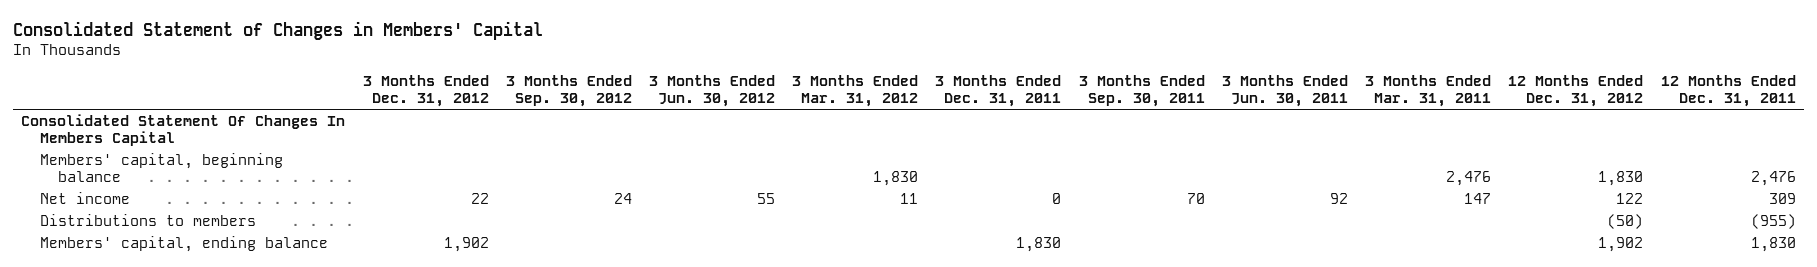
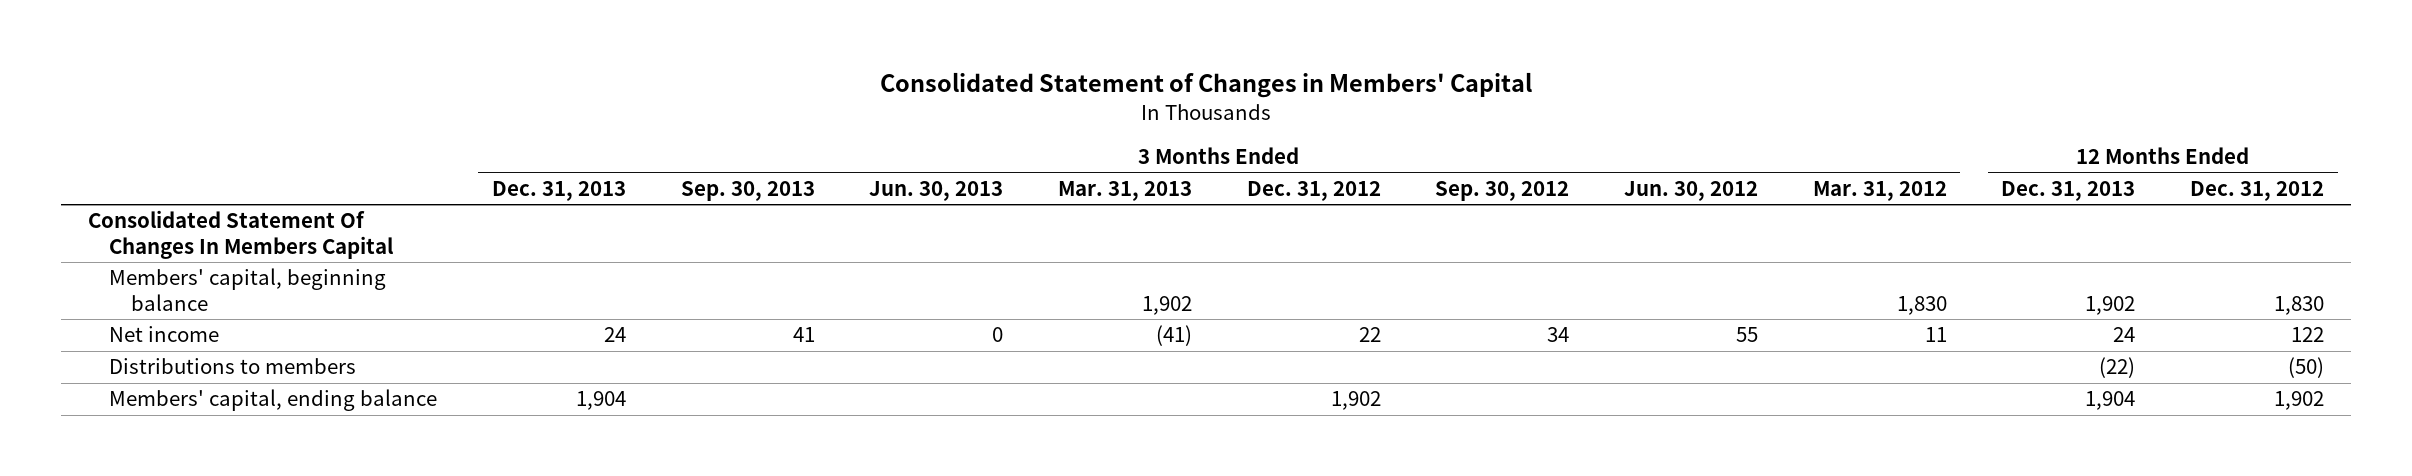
[935,75,1062,108] 3 Months Ended Dec. 31, 2011 -> none
[1078,75,1205,108] 3 Months Ended Sep. 30, 2011 -> none
[1221,75,1348,108] 3 Months Ended Jun. 30, 2011 -> none
[1365,75,1492,108] 3 Months Ended Mar. 31, 2011 -> none
[1660,75,1796,108] 12 Months Ended Dec. 31, 2011 -> none
none -> [491,181,626,202] Dec. 31, 2013
none -> [680,181,815,202] Sep. 30, 2013
none -> [869,181,1004,202] Jun. 30, 2013
none -> [1057,181,1192,202] Mar. 31, 2013
none -> [2001,181,2136,202] Dec. 31, 2013
[613,193,632,205] 24 -> [1547,327,1570,343] 34

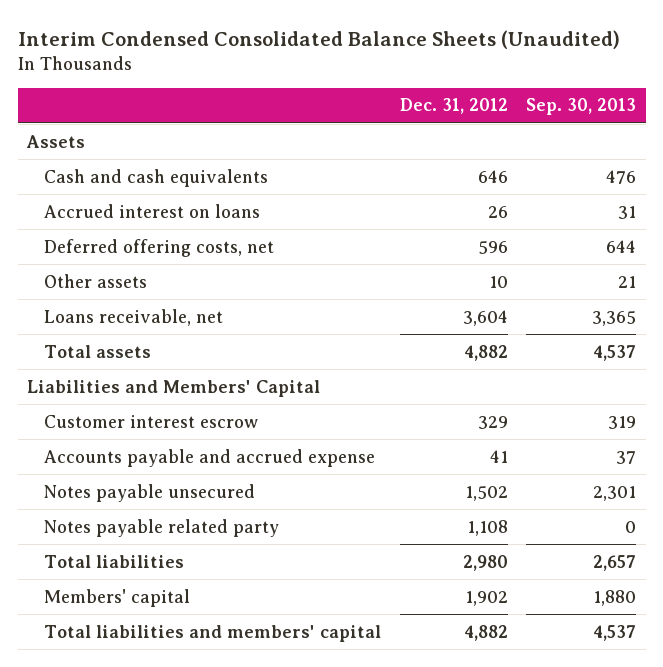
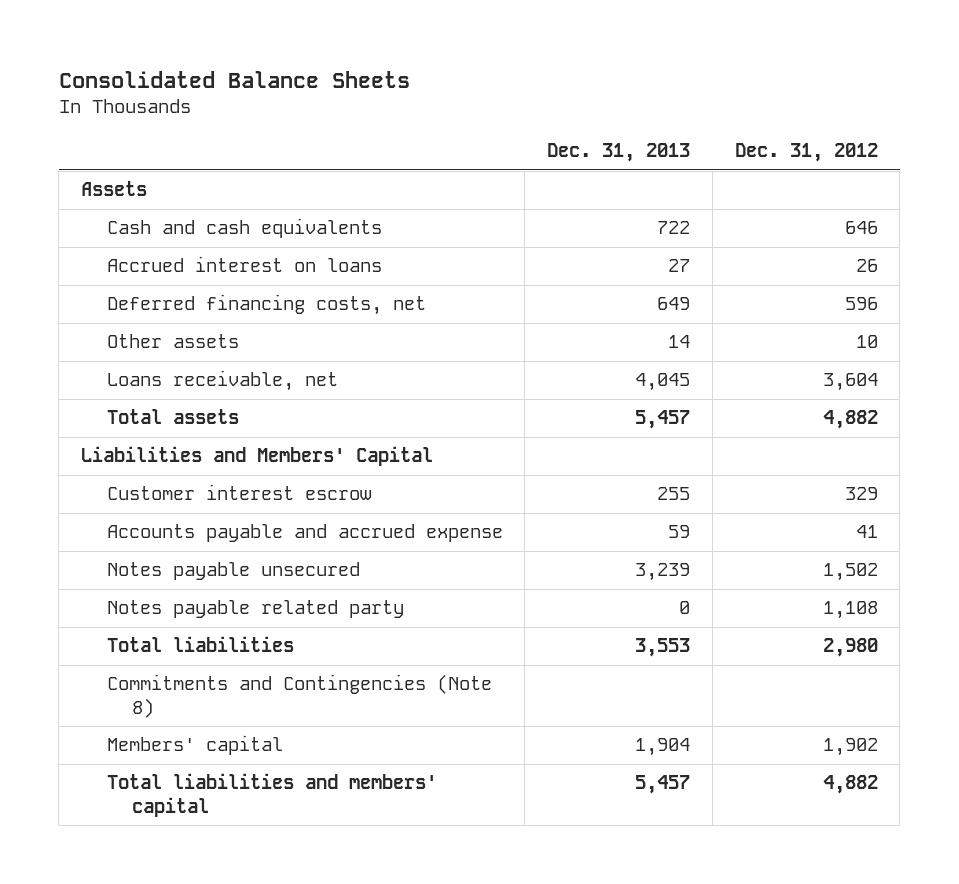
[17,29,620,49] Interim Condensed Consolidated Balance Sheets (Unaudited) -> [58,70,410,88] Consolidated Balance Sheets
[526,98,637,116] Sep. 30, 2013 -> none
none -> [547,143,691,163] Dec. 31, 2013
[44,238,275,257] Deferred offering costs, net -> [106,294,426,316] Deferred financing costs, net
none -> [106,674,492,719] Commitments and Contingencies (Note 8)

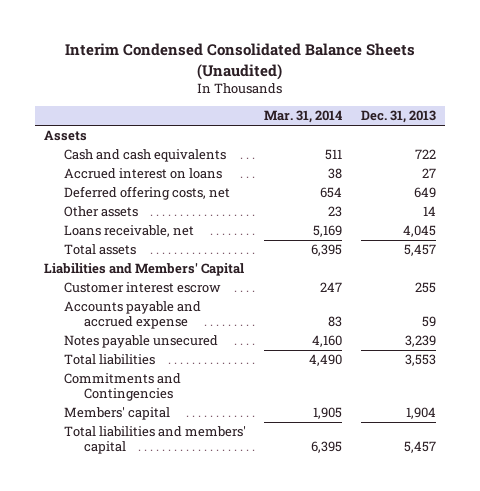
[58,70,410,88] Consolidated Balance Sheets -> [64,43,415,80] Interim Condensed Consolidated Balance Sheets (Unaudited)
[734,143,878,163] Dec. 31, 2012 -> none
none -> [264,110,343,124] Mar. 31, 2014
[106,294,426,316] Deferred financing costs, net -> [64,186,231,201] Deferred offering costs, net
[106,600,404,619] Notes payable related party -> none
[106,674,492,719] Commitments and Contingencies (Note 8) -> [64,373,182,402] Commitments and Contingencies

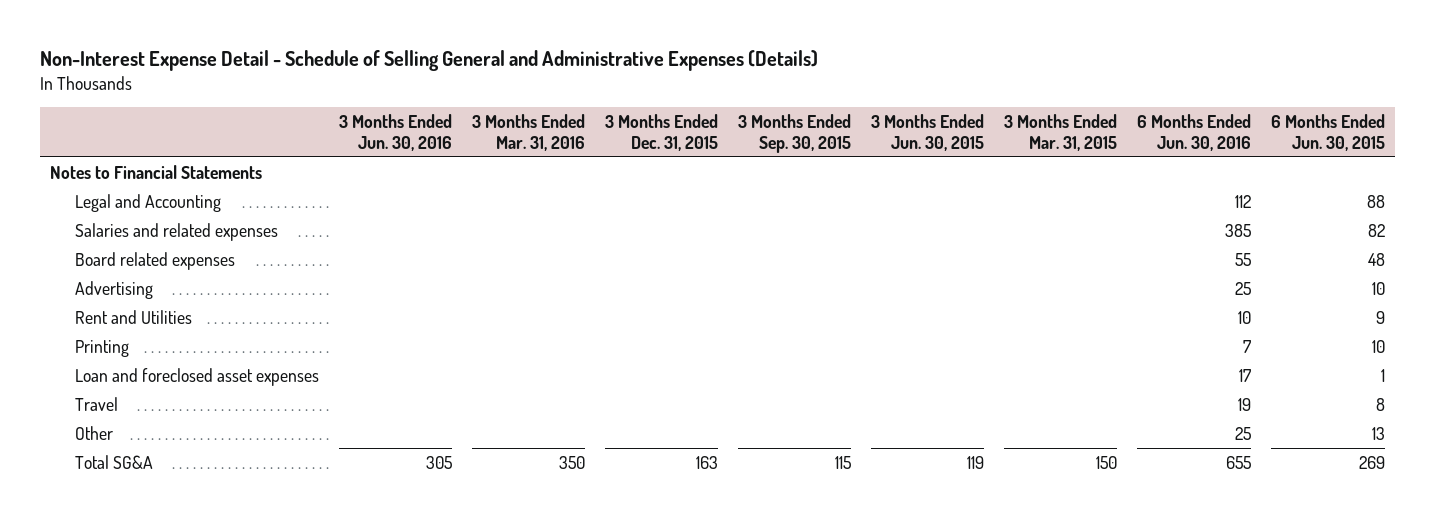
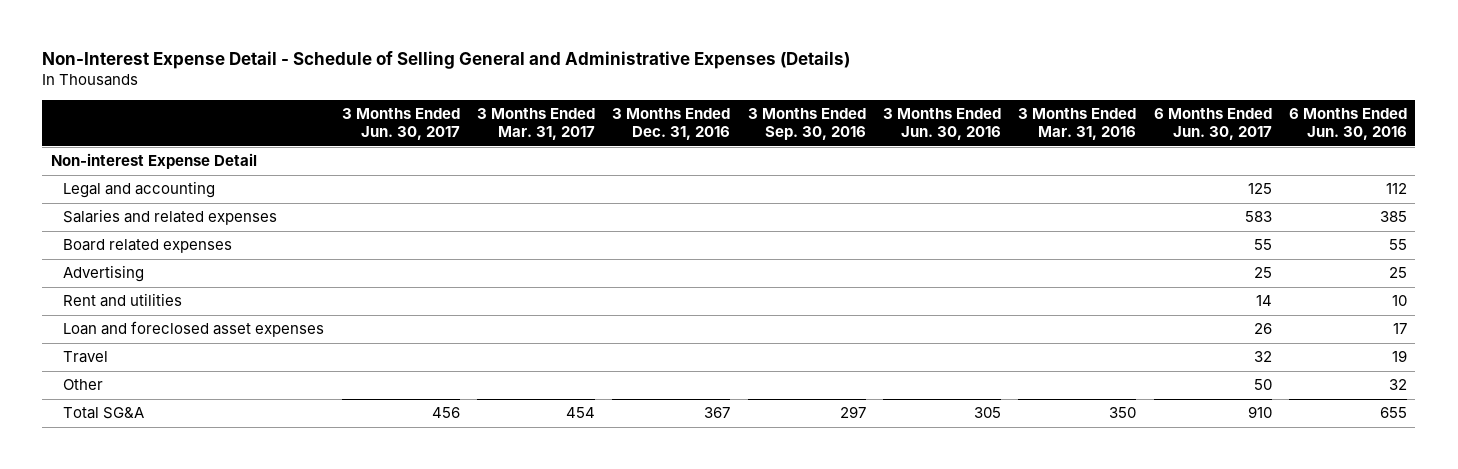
[605,113,719,151] 3 Months Ended Dec. 31, 2015 -> none
[738,113,852,153] 3 Months Ended Sep. 30, 2015 -> none
[871,113,985,151] 3 Months Ended Jun. 30, 2015 -> none
[1004,113,1118,151] 3 Months Ended Mar. 31, 2015 -> none
[1271,113,1386,151] 6 Months Ended Jun. 30, 2015 -> none
none -> [341,108,460,141] 3 Months Ended Jun. 30, 2017
none -> [477,108,596,141] 3 Months Ended Mar. 31, 2017
none -> [612,108,731,141] 3 Months Ended Dec. 31, 2016
none -> [747,108,866,141] 3 Months Ended Sep. 30, 2016
none -> [1153,108,1272,141] 6 Months Ended Jun. 30, 2017
[49,164,262,179] Notes to Financial Statements -> none
none -> [50,153,257,170] Non-interest Expense Detail
[75,193,222,212] Legal and Accounting -> [63,181,216,199] Legal and accounting
[75,339,130,357] Printing -> none
[75,309,193,324] Rent and Utilities -> [63,293,183,308] Rent and utilities
[1235,426,1252,440] 25 -> [1388,379,1407,391] 32

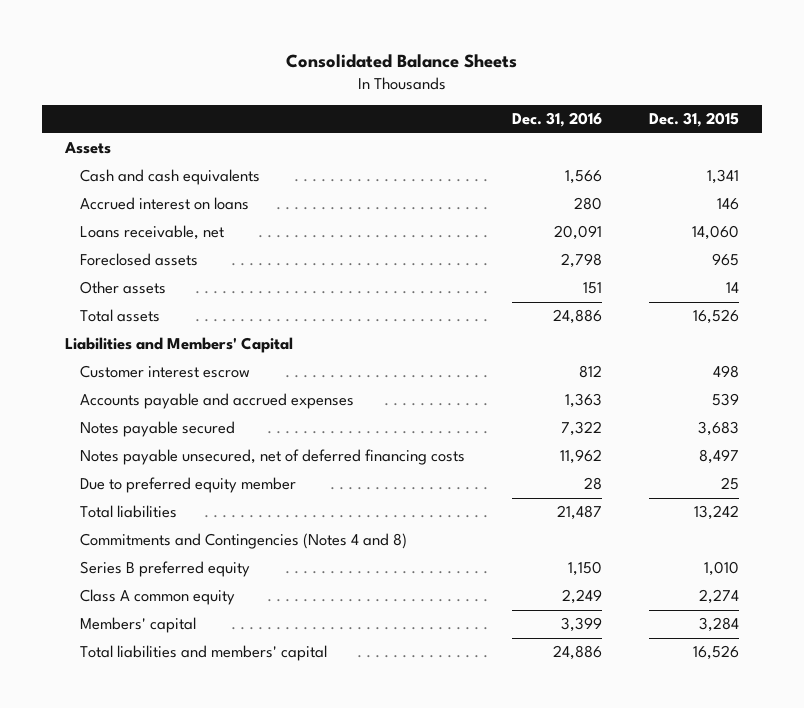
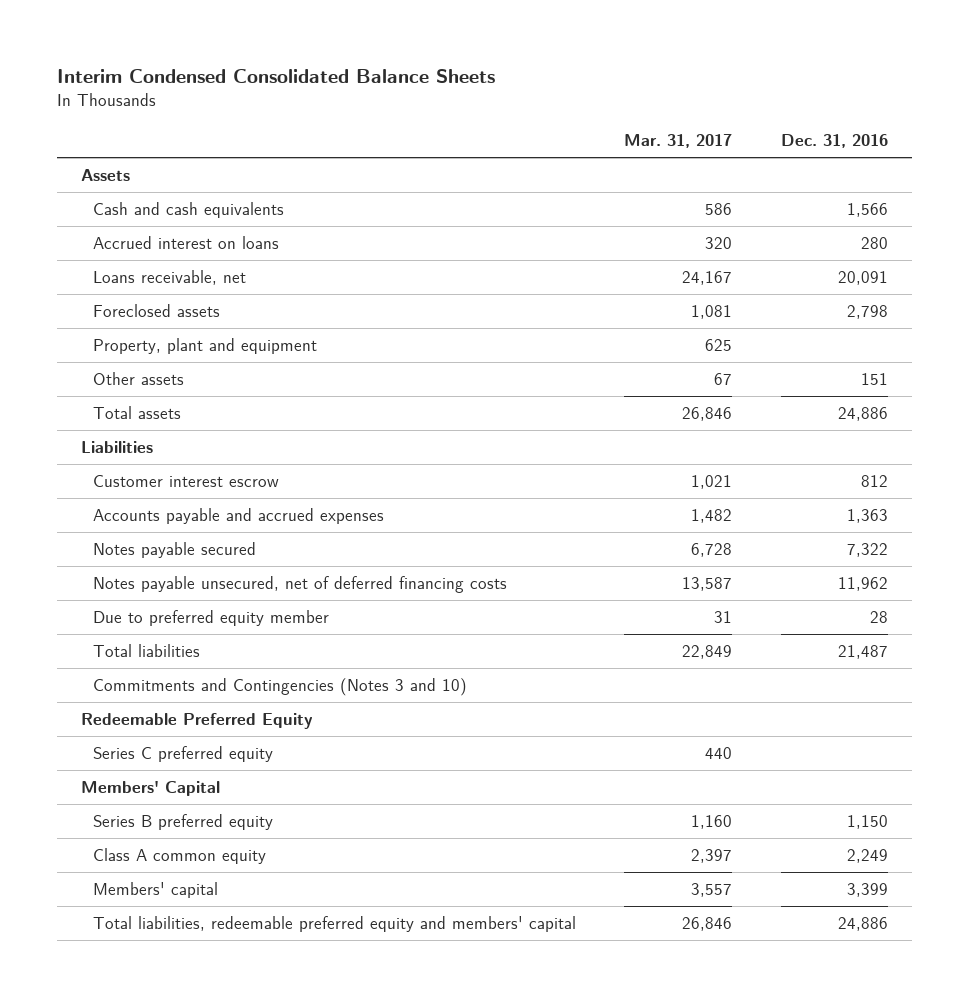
[285,54,517,69] Consolidated Balance Sheets -> [56,69,495,84] Interim Condensed Consolidated Balance Sheets
[648,112,739,128] Dec. 31, 2015 -> none
none -> [624,134,733,149] Mar. 31, 2017
none -> [93,337,318,354] Property, plant and equipment
[65,337,294,354] Liabilities and Members' Capital -> [80,440,153,453] Liabilities
[79,533,407,550] Commitments and Contingencies (Notes 4 and 8) -> [93,677,468,696] Commitments and Contingencies (Notes 3 and 10)
none -> [80,712,313,729] Redeemable Preferred Equity
none -> [93,745,274,762] Series C preferred equity
none -> [80,780,220,796] Members' Capital
[79,645,327,662] Total liabilities and members' capital -> [93,915,577,932] Total liabilities, redeemable preferred equity and members' capital

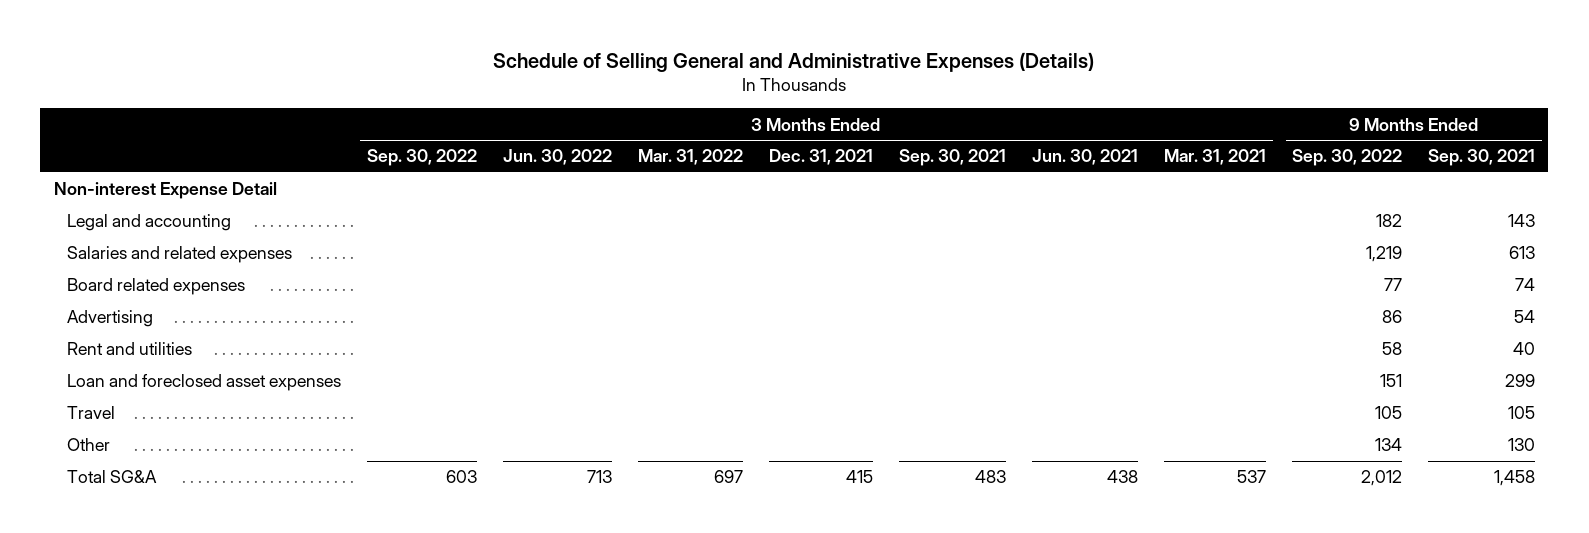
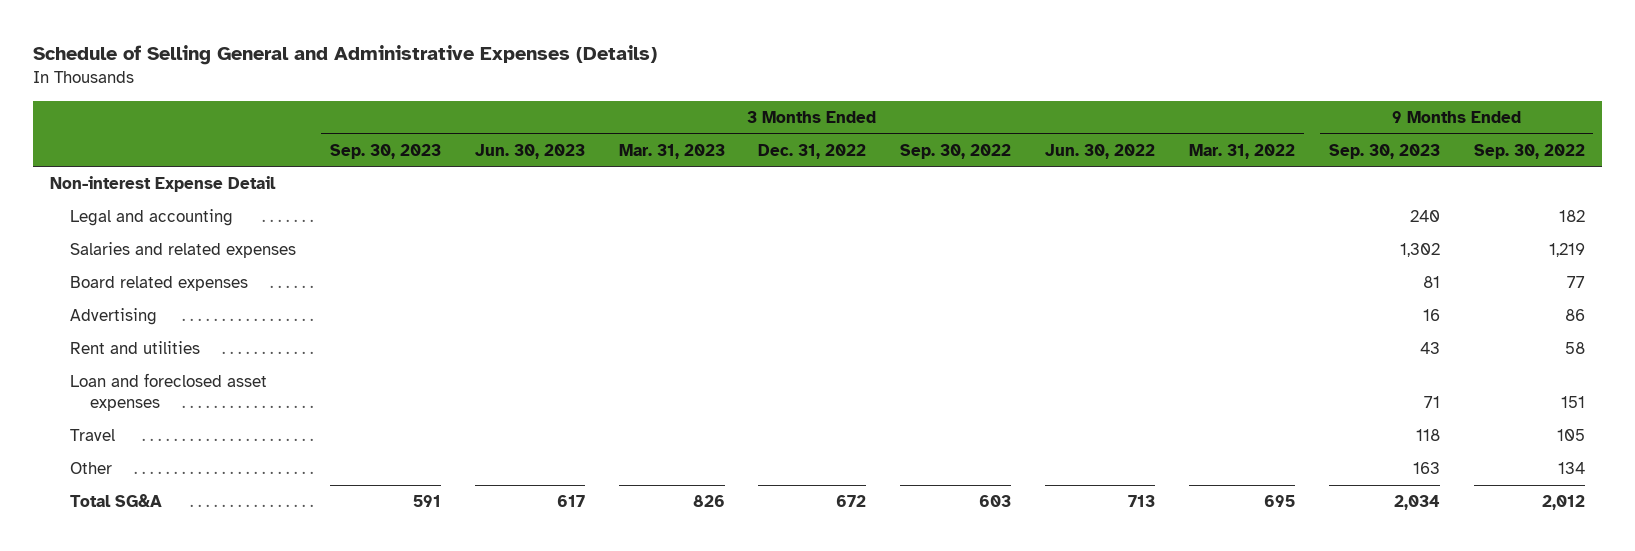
[768,149,873,166] Dec. 31, 2021 -> none
[898,149,1006,167] Sep. 30, 2021 -> none
[1031,149,1138,166] Jun. 30, 2021 -> none
[1164,149,1267,166] Mar. 31, 2021 -> none
[1428,149,1536,167] Sep. 30, 2021 -> none
none -> [329,143,441,159] Sep. 30, 2023
none -> [474,143,585,159] Jun. 30, 2023
none -> [618,143,725,159] Mar. 31, 2023
none -> [758,143,867,159] Dec. 31, 2022
none -> [1328,143,1440,159] Sep. 30, 2023
[713,470,743,484] 697 -> [1264,495,1296,508] 695

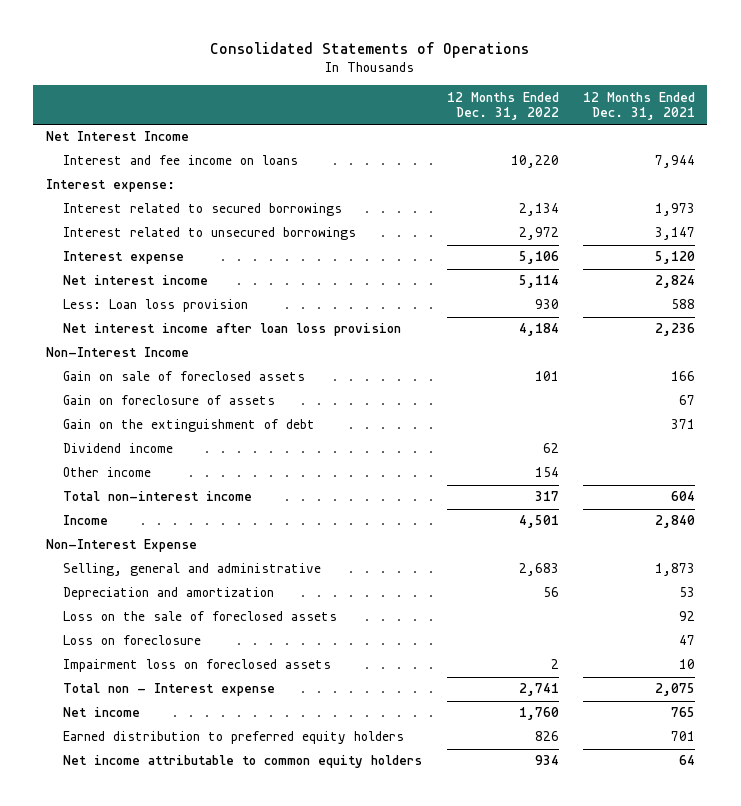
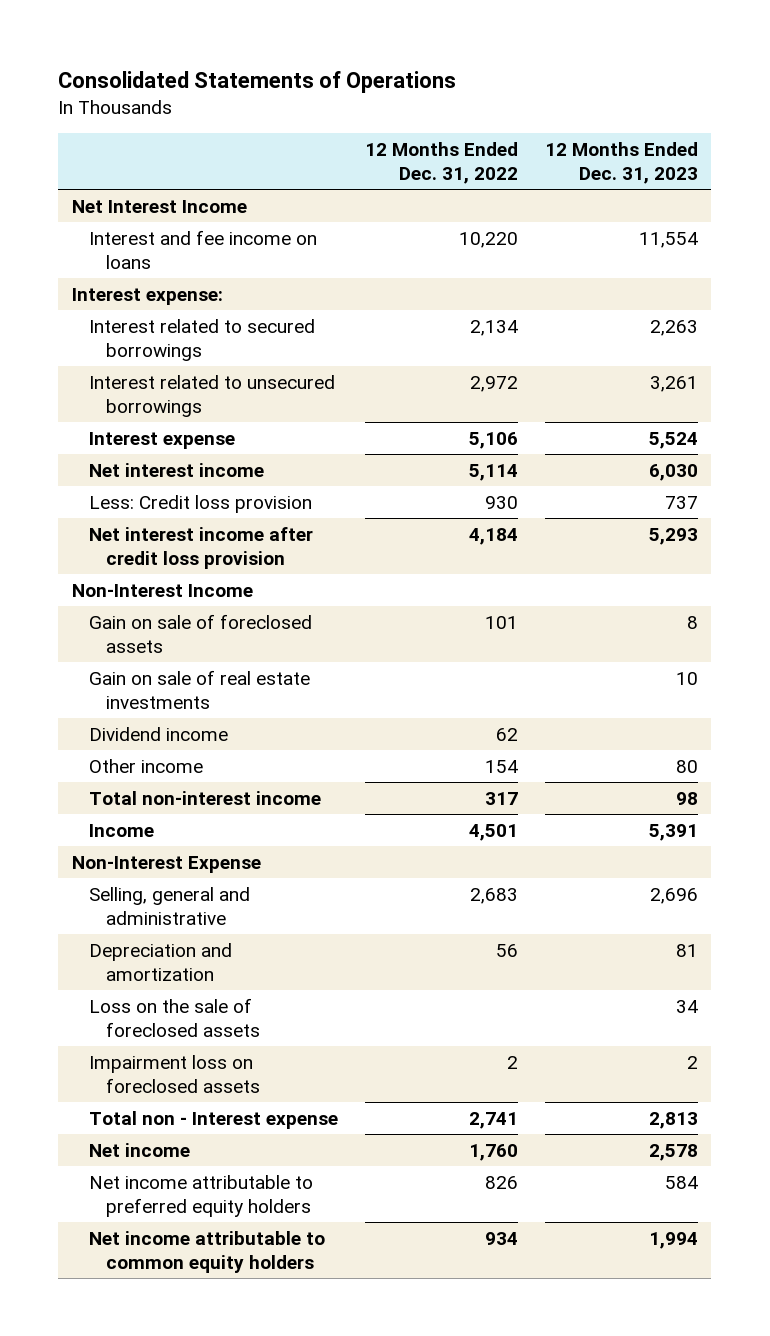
[583,91,696,121] 12 Months Ended Dec. 31, 2021 -> none
none -> [544,142,698,185] 12 Months Ended Dec. 31, 2023
[63,299,249,313] Less: Loan loss provision -> [88,494,312,513] Less: Credit loss provision
[63,323,402,337] Net interest income after loan loss provision -> [88,526,313,569] Net interest income after credit loss provision
[63,395,276,406] Gain on foreclosure of assets -> none
[63,419,316,433] Gain on the extinguishment of debt -> none
none -> [88,669,310,709] Gain on sale of real estate investments
[63,635,202,646] Loss on foreclosure -> none
[63,731,405,745] Earned distribution to preferred equity holders -> [88,1174,313,1217] Net income attributable to preferred equity holders

